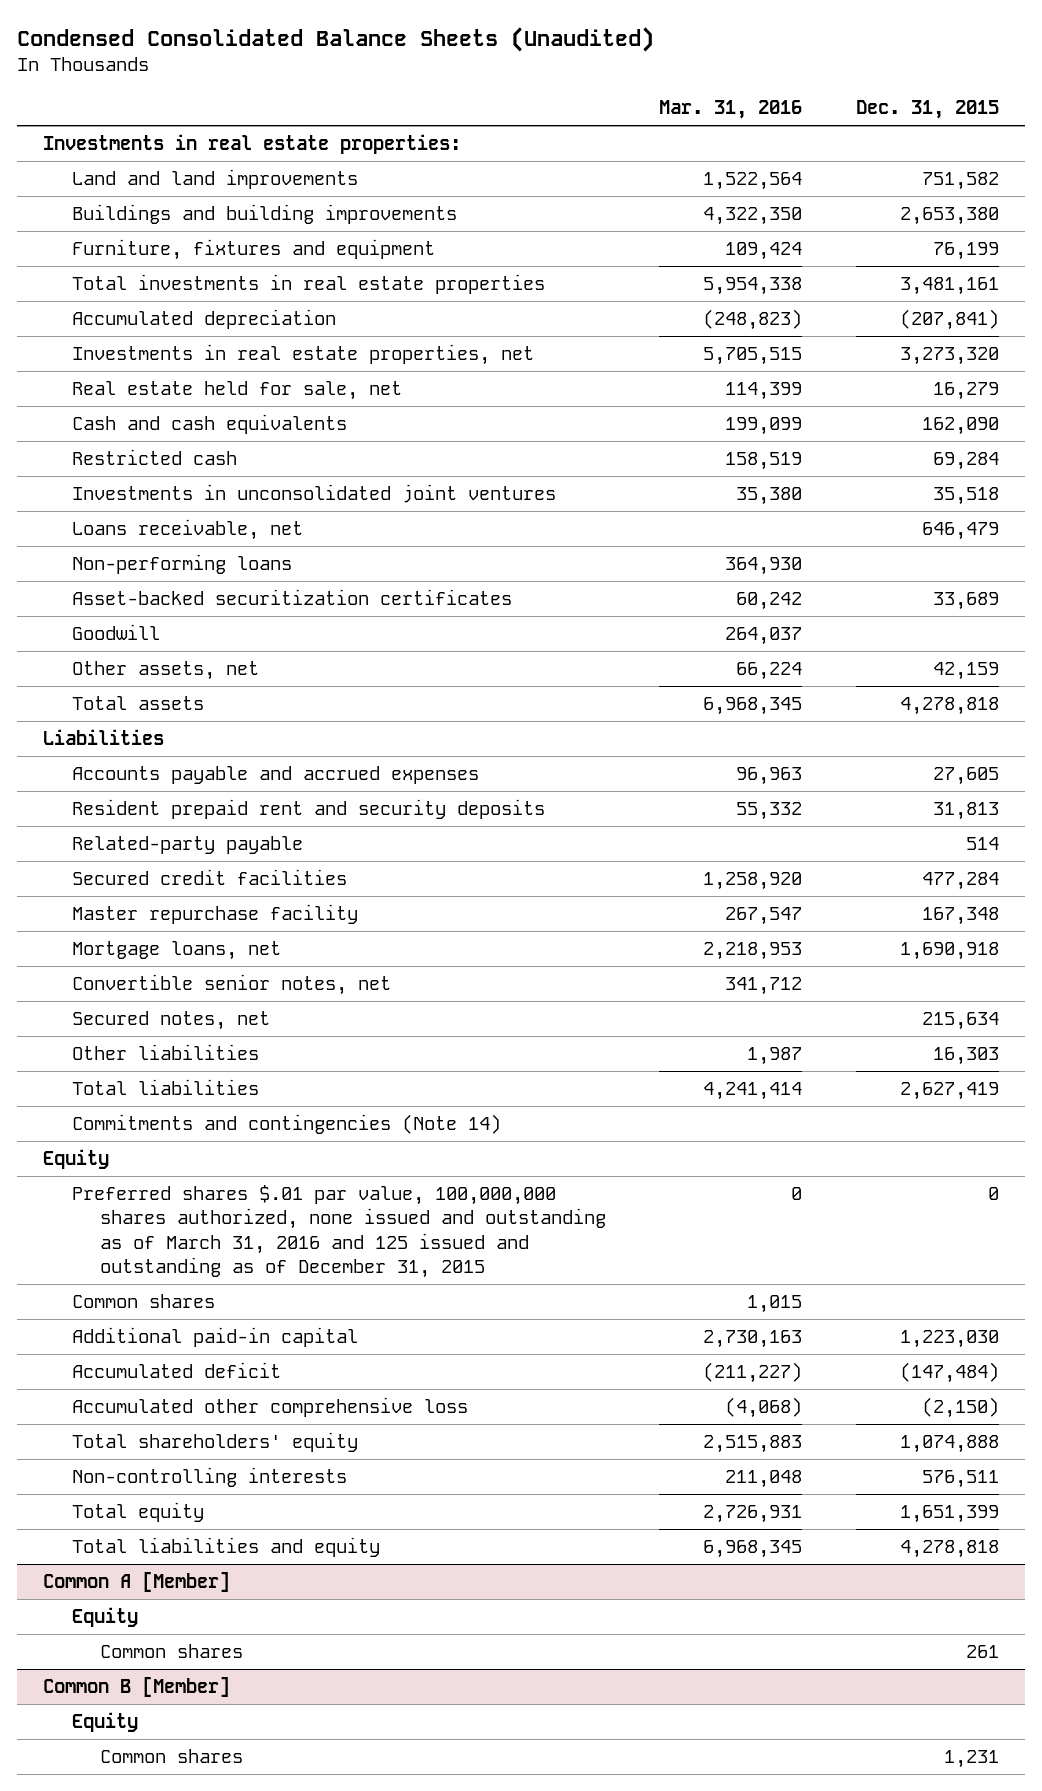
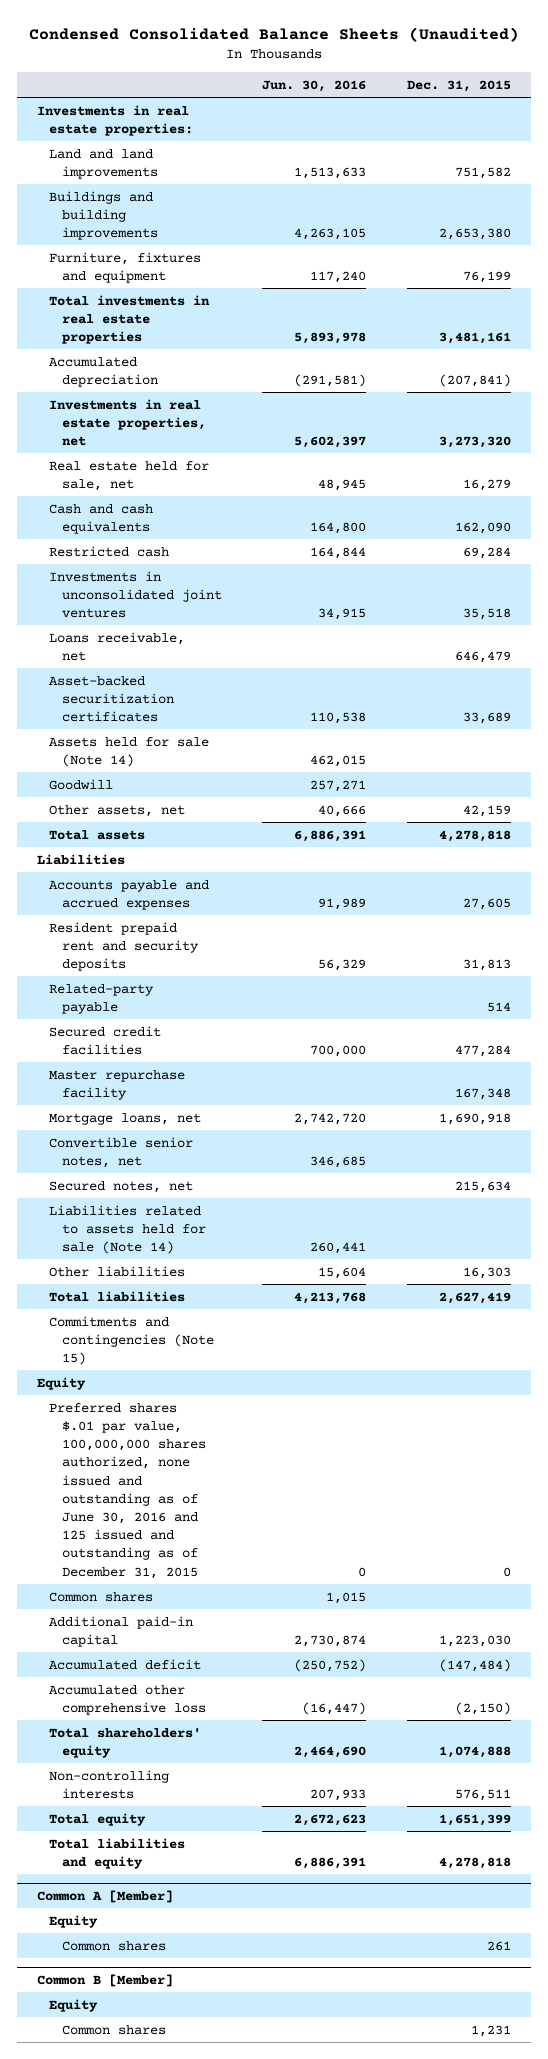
[659,100,803,120] Mar. 31, 2016 -> none
none -> [262,79,367,92] Jun. 30, 2016
[71,554,292,575] Non-performing loans -> none
none -> [49,736,210,767] Assets held for sale (Note 14)
none -> [49,1204,206,1255] Liabilities related to assets held for sale (Note 14)
[71,1114,501,1135] Commitments and contingencies (Note 14) -> [49,1315,214,1366] Commitments and contingencies (Note 15)
[71,1185,607,1278] Preferred shares $.01 par value, 100,000,000 shares authorized, none issued and outstanding as of March 31, 2016 and 125 issued and outstanding as of December 31, 2015 -> [49,1402,206,1579] Preferred shares $.01 par value, 100,000,000 shares authorized, none issued and outstanding as of June 30, 2016 and 125 issued and outstanding as of December 31, 2015

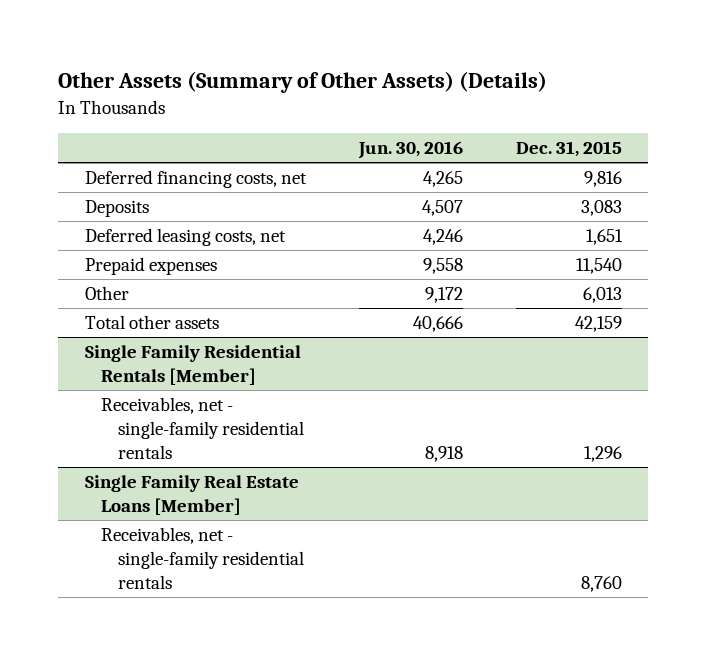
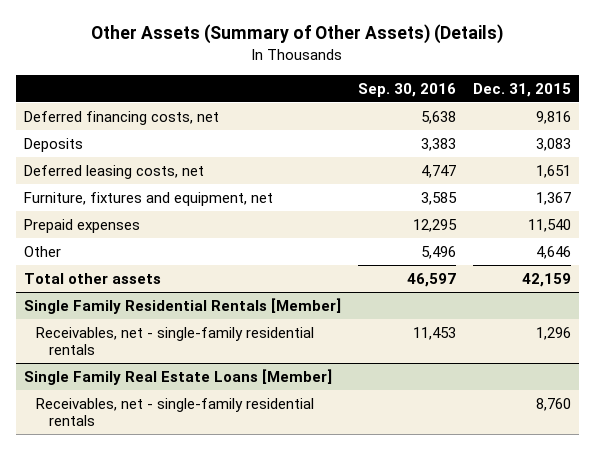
[357,141,463,160] Jun. 30, 2016 -> none
none -> [357,82,456,97] Sep. 30, 2016
none -> [23,191,273,206] Furniture, fixtures and equipment, net
[582,287,622,304] 6,013 -> [535,245,571,259] 4,646

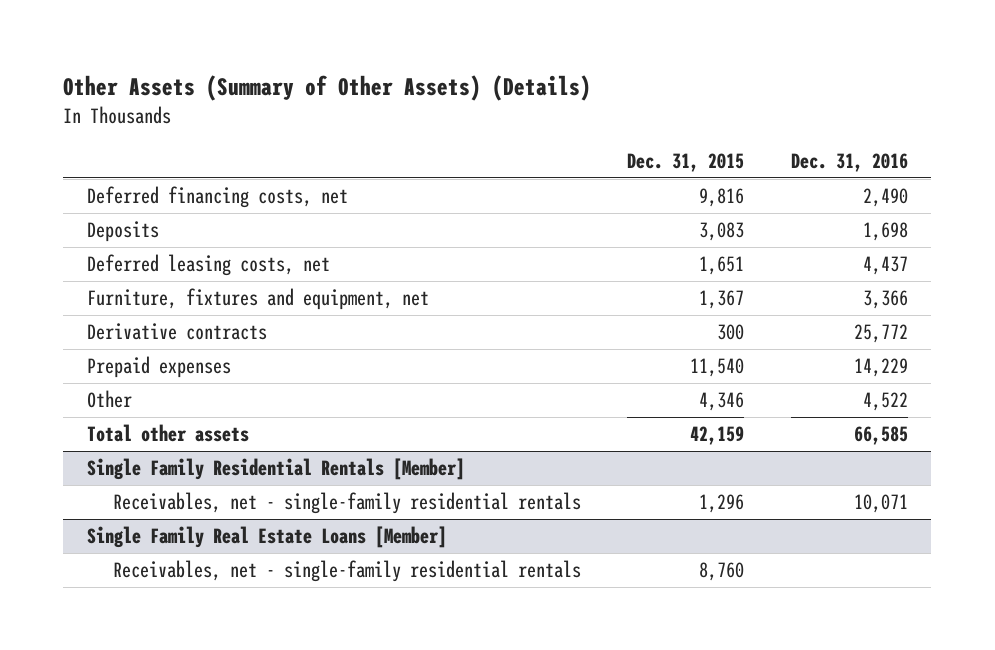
[357,82,456,97] Sep. 30, 2016 -> none
none -> [791,153,909,173] Dec. 31, 2016
none -> [86,323,267,341] Derivative contracts
[535,245,571,259] 4,646 -> [699,392,745,412] 4,346

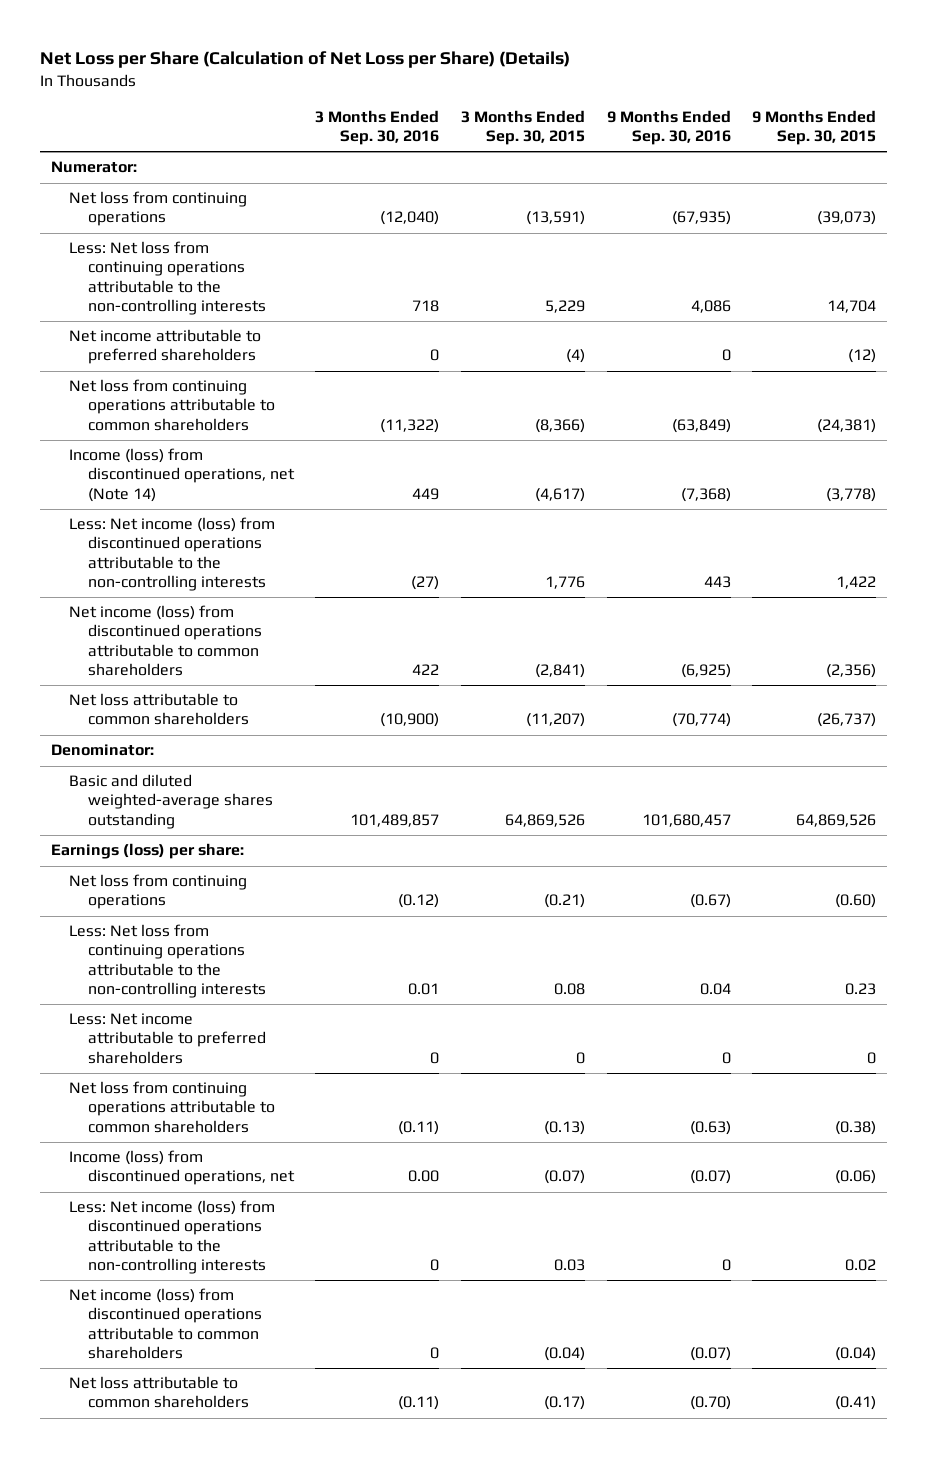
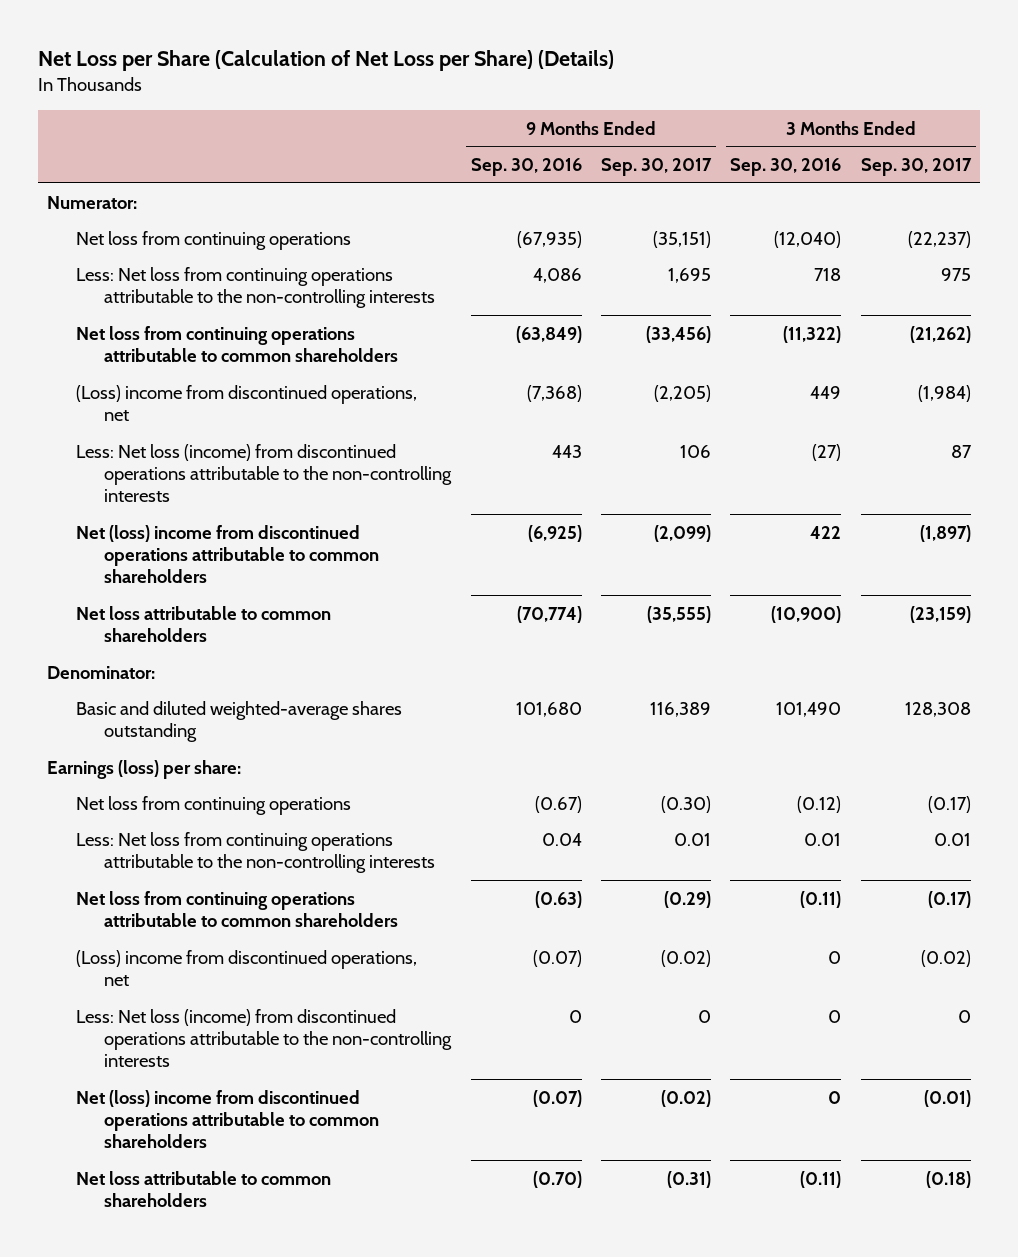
[460,109,585,146] 3 Months Ended Sep. 30, 2015 -> none
[752,109,877,146] 9 Months Ended Sep. 30, 2015 -> none
none -> [601,157,713,176] Sep. 30, 2017
none -> [860,157,972,176] Sep. 30, 2017
[69,329,262,365] Net income attributable to preferred shareholders -> none
[69,448,295,502] Income (loss) from discontinued operations, net (Note 14) -> [75,384,417,422] (Loss) income from discontinued operations, net
[69,517,276,591] Less: Net income (loss) from discontinued operations attributable to the non-controlling interests -> [75,443,453,503] Less: Net loss (income) from discontinued operations attributable to the non-controlling interests
[69,605,262,676] Net income (loss) from discontinued operations attributable to common shareholders -> [75,524,380,584] Net (loss) income from discontinued operations attributable to common shareholders
[350,813,440,827] 101,489,857 -> [776,701,842,717] 101,490
[641,813,731,827] 101,680,457 -> [515,701,582,717] 101,680
[69,1013,266,1064] Less: Net income attributable to preferred shareholders -> none
[69,1150,295,1186] Income (loss) from discontinued operations, net -> [75,949,417,987] (Loss) income from discontinued operations, net
[408,1170,440,1183] 0.00 -> [828,950,842,964] 0
[69,1200,276,1274] Less: Net income (loss) from discontinued operations attributable to the non-controlling interests -> [75,1008,453,1068] Less: Net loss (income) from discontinued operations attributable to the non-controlling interests
[69,1288,262,1359] Net income (loss) from discontinued operations attributable to common shareholders -> [75,1089,380,1149] Net (loss) income from discontinued operations attributable to common shareholders

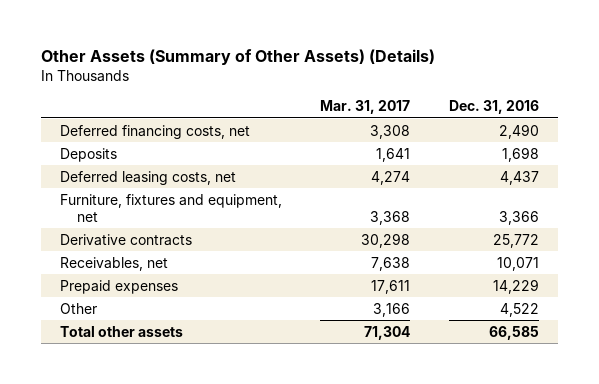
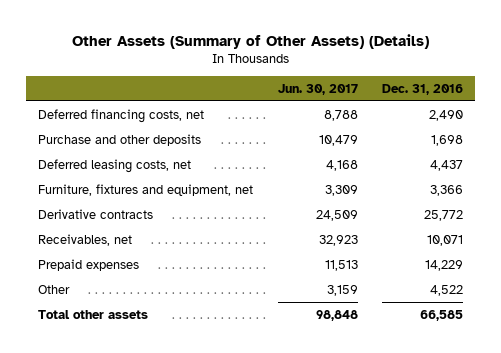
[320,100,411,115] Mar. 31, 2017 -> none
none -> [277,83,358,95] Jun. 30, 2017
[59,147,117,162] Deposits -> [38,133,202,146] Purchase and other deposits

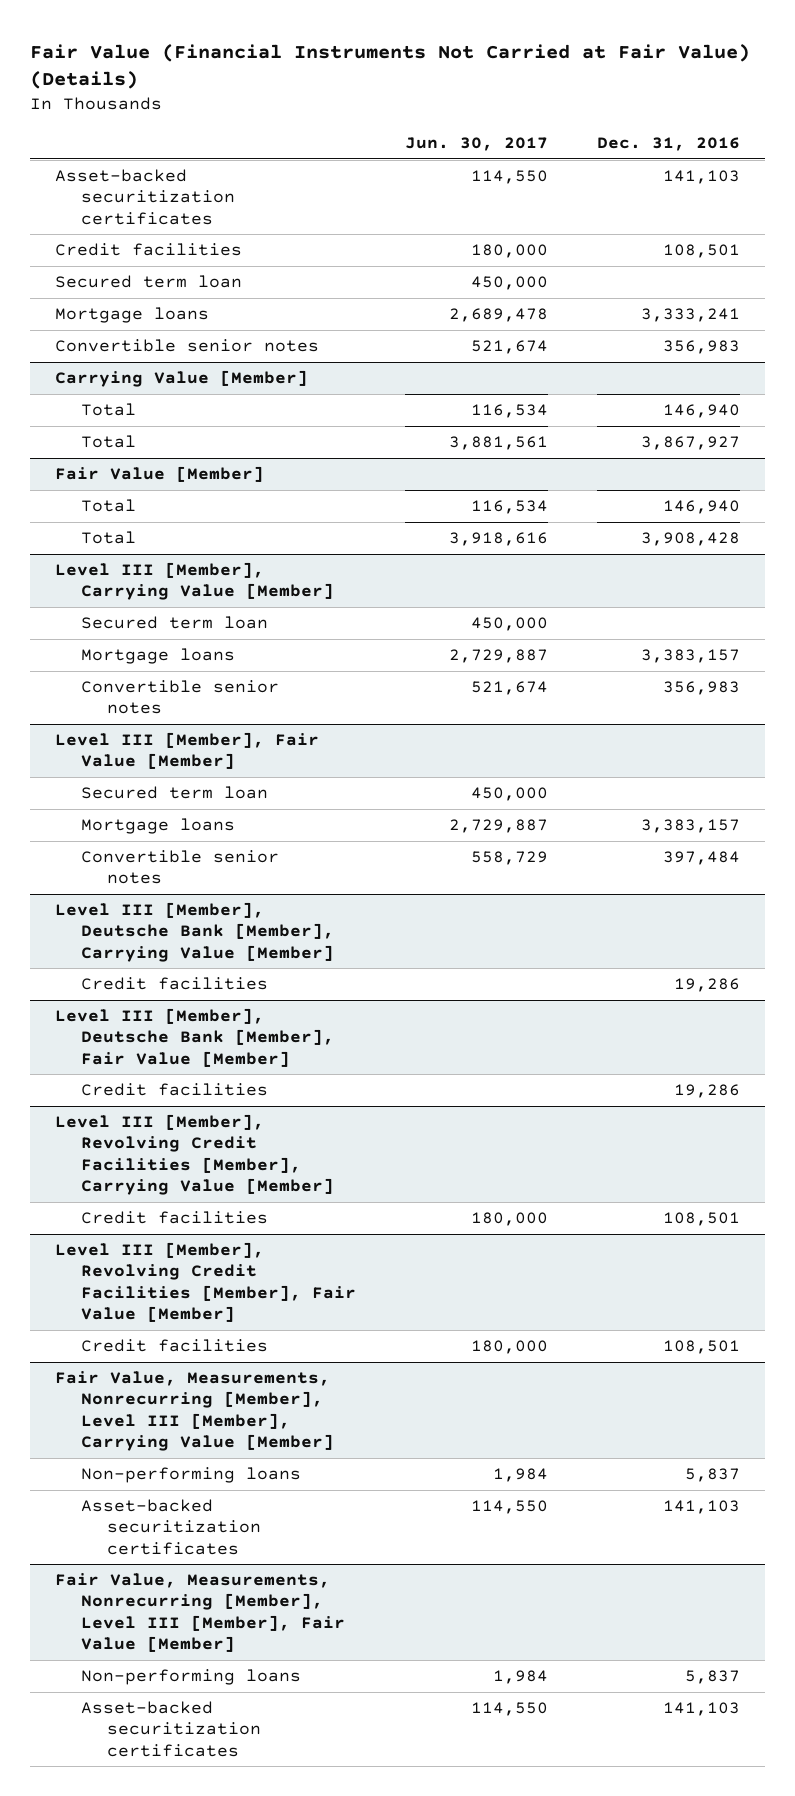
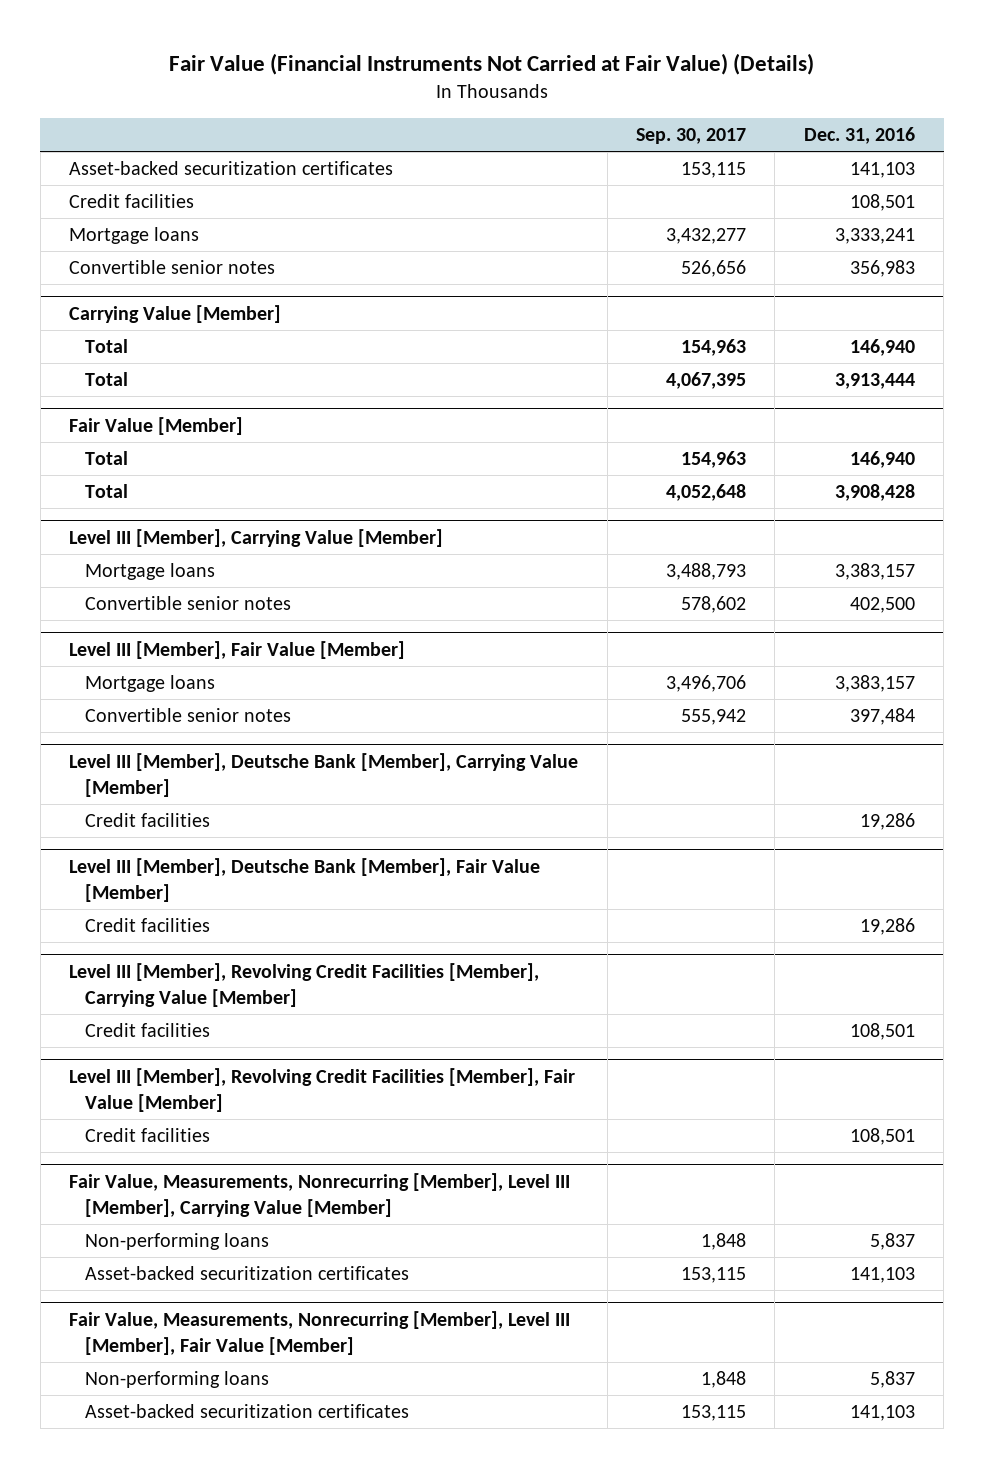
[404,137,548,152] Jun. 30, 2017 -> none
none -> [636,128,747,145] Sep. 30, 2017
[54,275,242,289] Secured term loan -> none
[641,436,741,451] 3,867,927 -> [834,372,915,389] 3,913,444
[80,616,268,630] Secured term loan -> none
[663,681,741,696] 356,983 -> [849,596,915,613] 402,500
[80,786,268,800] Secured term loan -> none

